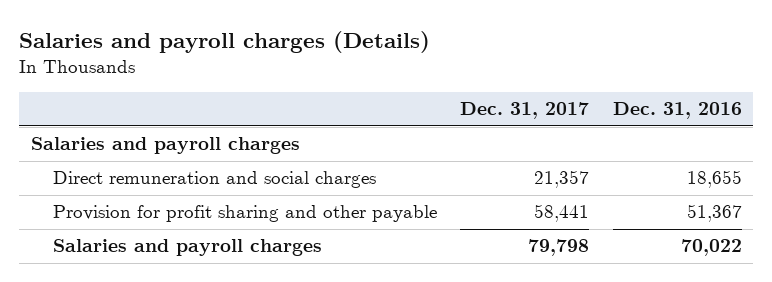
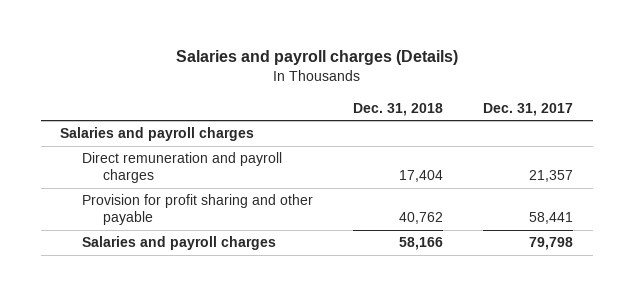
[612,102,742,120] Dec. 31, 2016 -> none
none -> [352,102,443,116] Dec. 31, 2018
[52,171,376,189] Direct remuneration and social charges -> [81,152,282,184] Direct remuneration and payroll charges

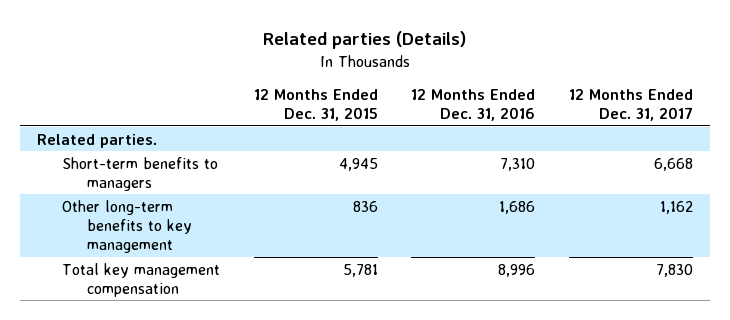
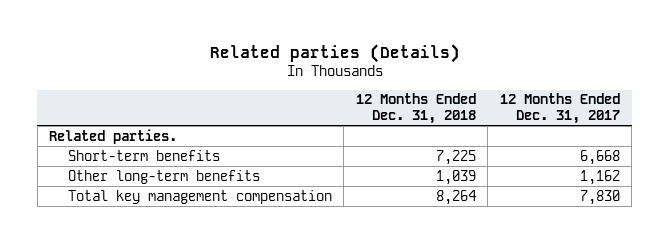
[253,89,378,122] 12 Months Ended Dec. 31, 2015 -> none
[411,89,536,122] 12 Months Ended Dec. 31, 2016 -> none
none -> [355,93,476,125] 12 Months Ended Dec. 31, 2018
[62,156,219,191] Short-term benefits to managers -> [67,149,220,161] Short-term benefits
[62,199,193,253] Other long-term benefits to key management -> [67,169,260,184] Other long-term benefits

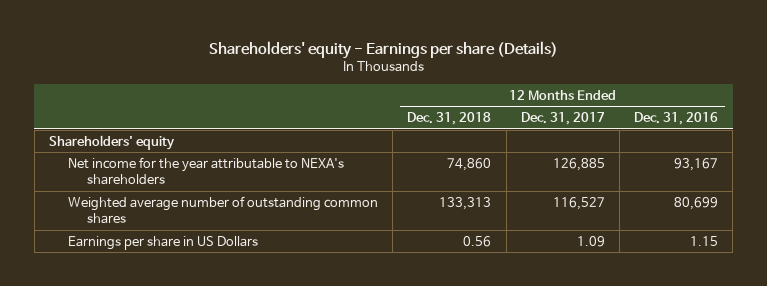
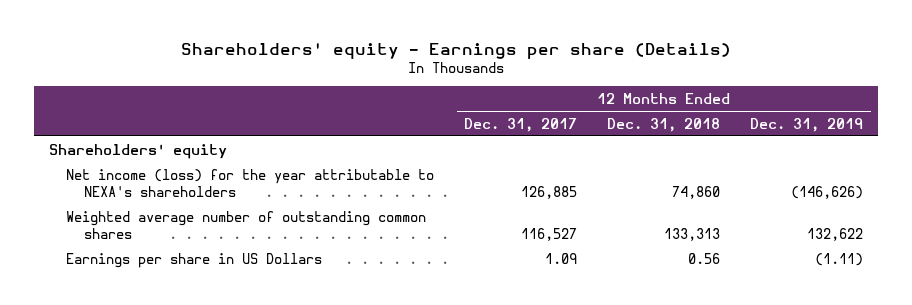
[634,112,719,126] Dec. 31, 2016 -> none
none -> [750,117,864,132] Dec. 31, 2019
[68,156,345,186] Net income for the year attributable to NEXA's shareholders -> [66,168,435,197] Net income (loss) for the year attributable to NEXA's shareholders

